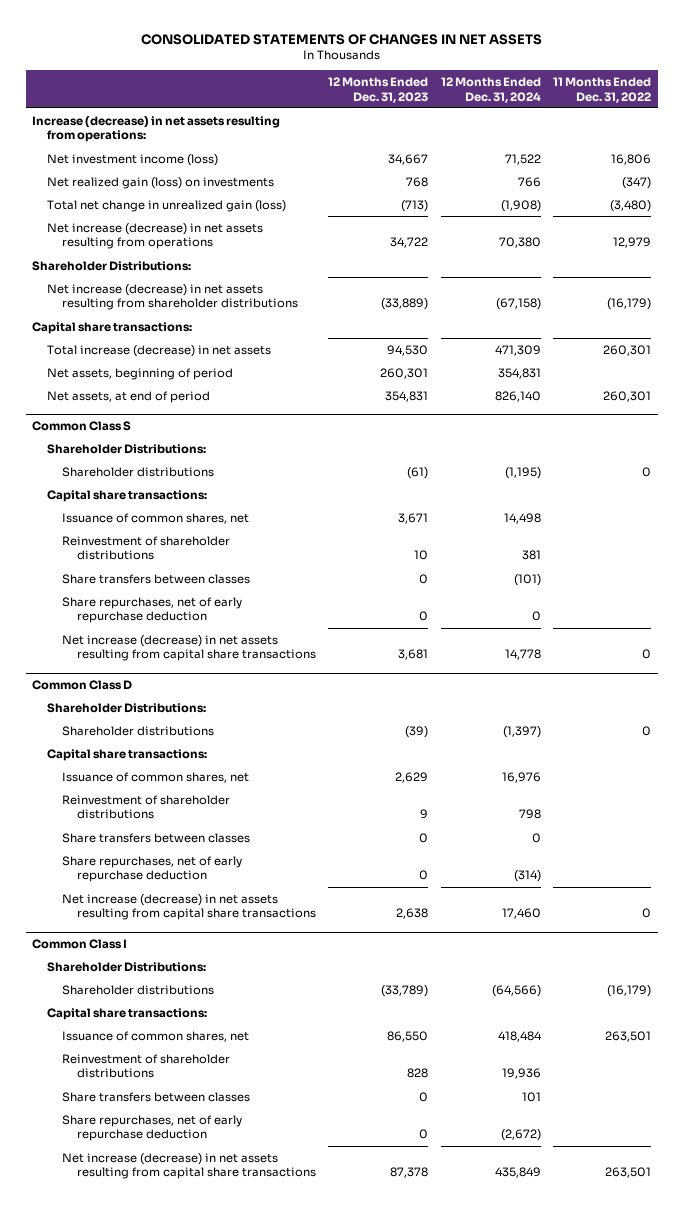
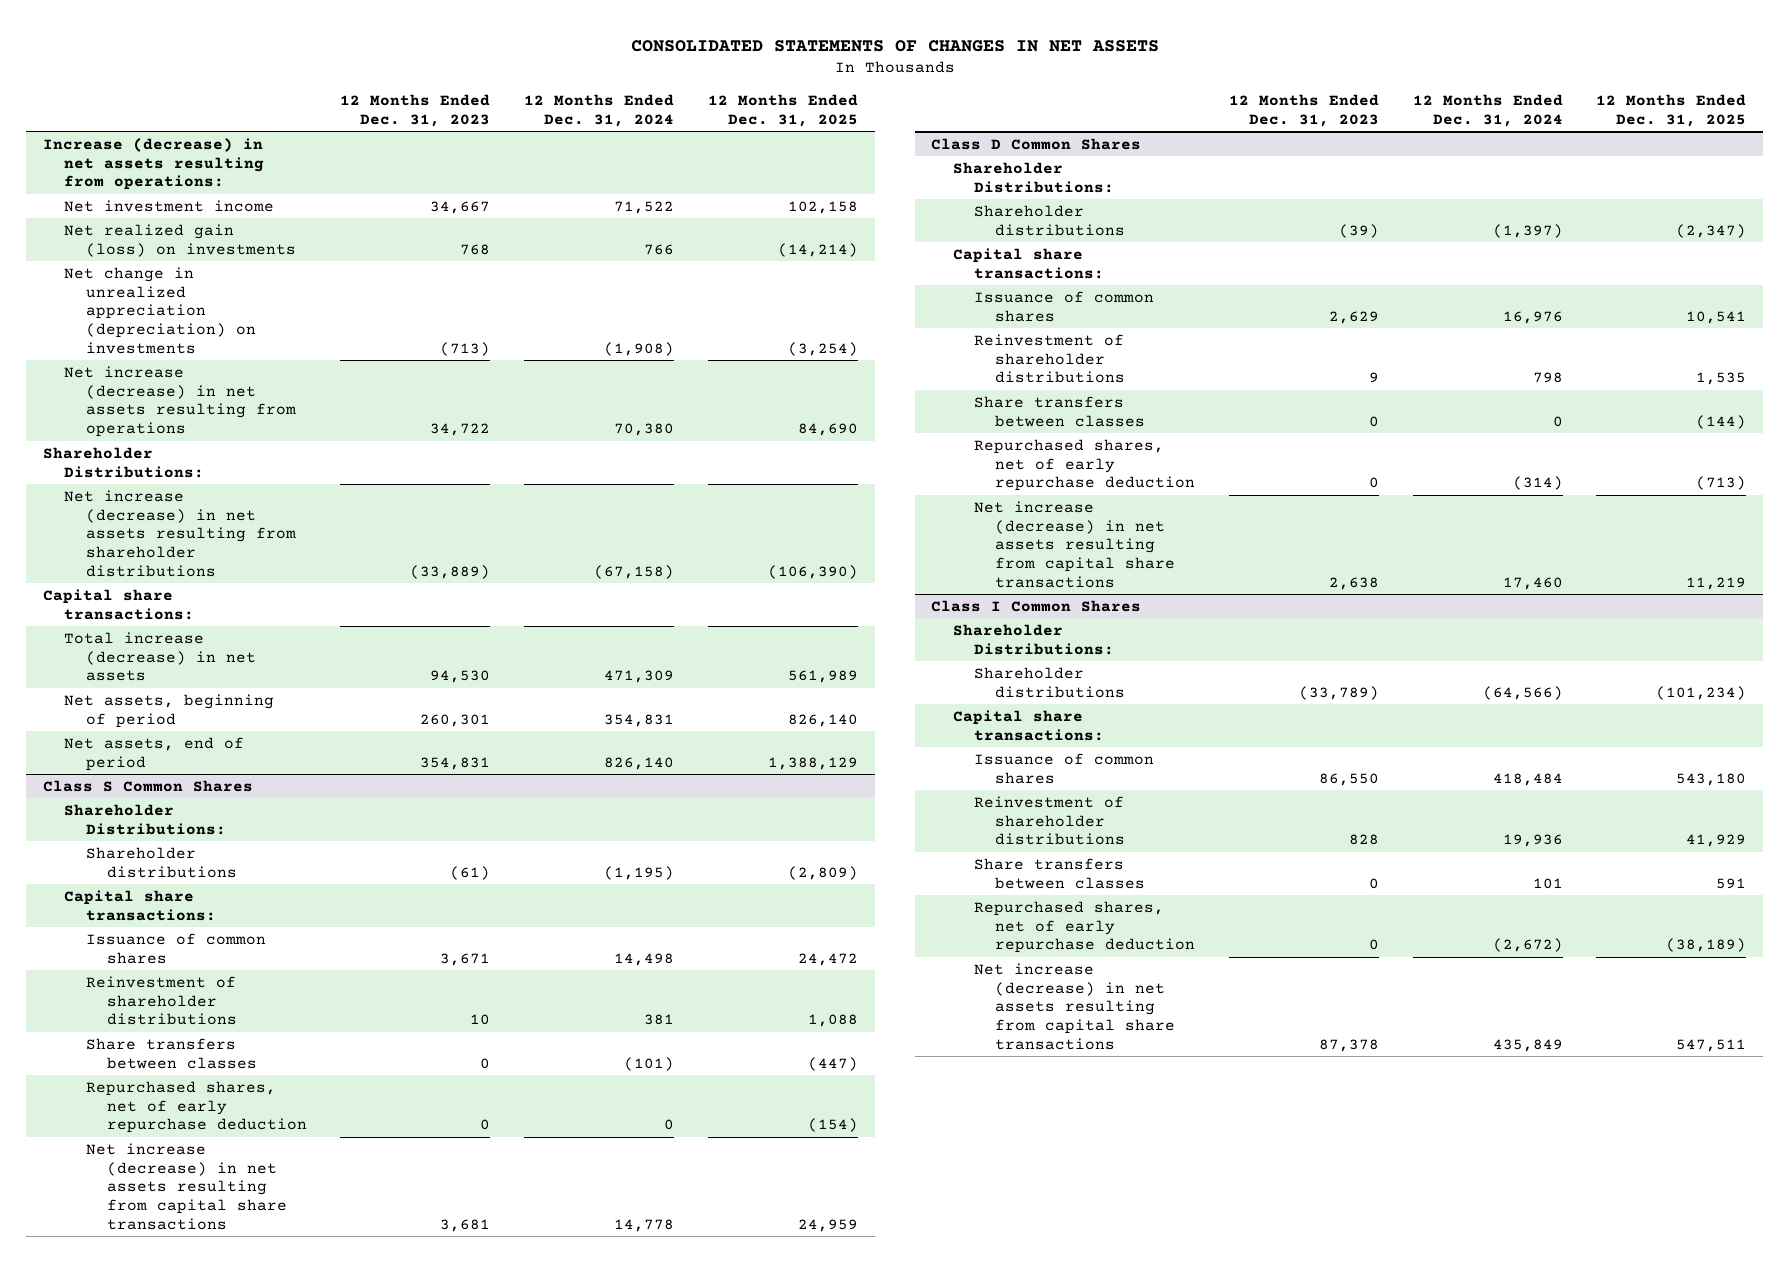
[553,76,652,103] 11 Months Ended Dec. 31, 2022 -> none
none -> [707,94,858,127] 12 Months Ended Dec. 31, 2025
[47,153,219,166] Net investment income (loss) -> [64,199,275,212] Net investment income
[47,199,287,212] Total net change in unrealized gain (loss) -> [64,266,256,354] Net change in unrealized appreciation (depreciation) on investments
[47,390,211,403] Net assets, at end of period -> [64,736,245,771] Net assets, end of period
[32,420,132,431] Common Class S -> [42,779,253,792] Class S Common Shares
[61,512,249,524] Issuance of common shares, net -> [85,932,266,964] Issuance of common shares
[61,596,242,624] Share repurchases, net of early repurchase deduction -> [85,1080,307,1134] Repurchased shares, net of early repurchase deduction
[32,679,133,690] Common Class D -> [931,137,1142,150] Class D Common Shares
[61,771,249,783] Issuance of common shares, net -> [973,290,1154,322] Issuance of common shares
[61,855,242,883] Share repurchases, net of early repurchase deduction -> [973,438,1196,492] Repurchased shares, net of early repurchase deduction
[32,938,128,949] Common Class I -> [931,599,1142,612] Class I Common Shares
[61,1030,249,1042] Issuance of common shares, net -> [973,752,1154,784] Issuance of common shares
[61,1114,242,1142] Share repurchases, net of early repurchase deduction -> [973,900,1196,954] Repurchased shares, net of early repurchase deduction

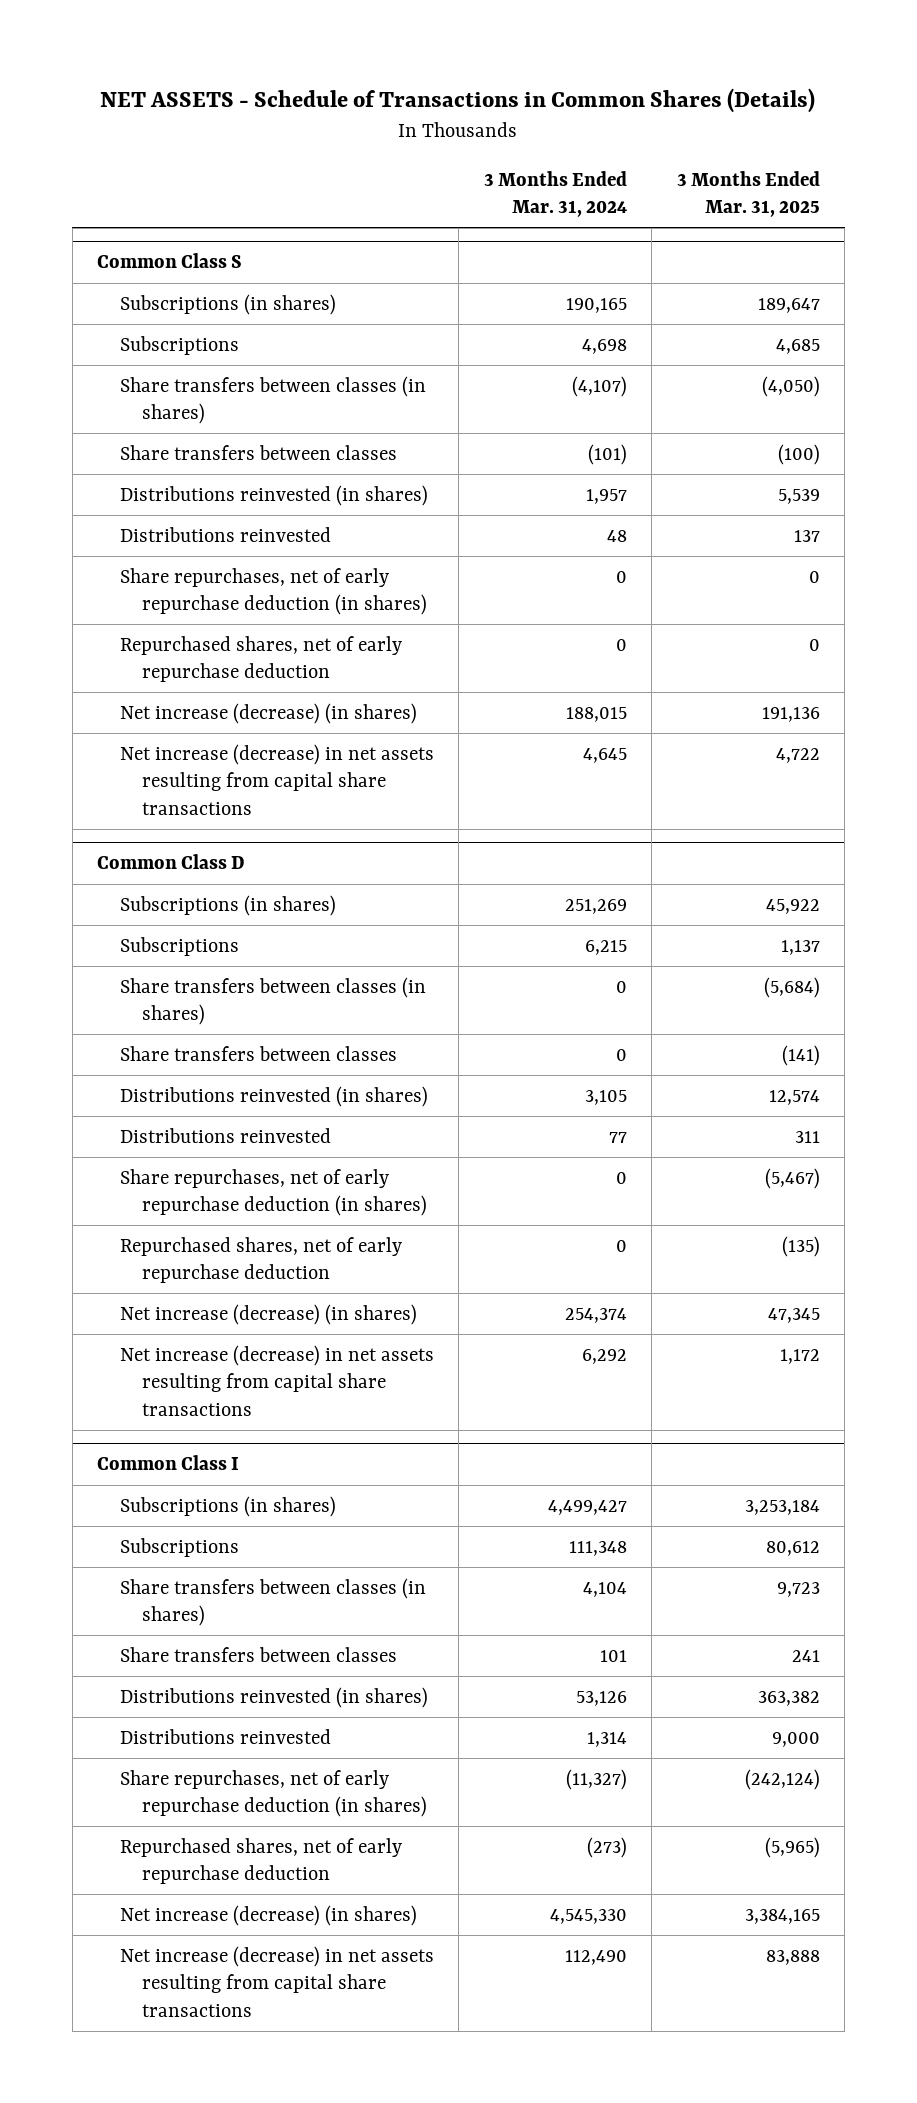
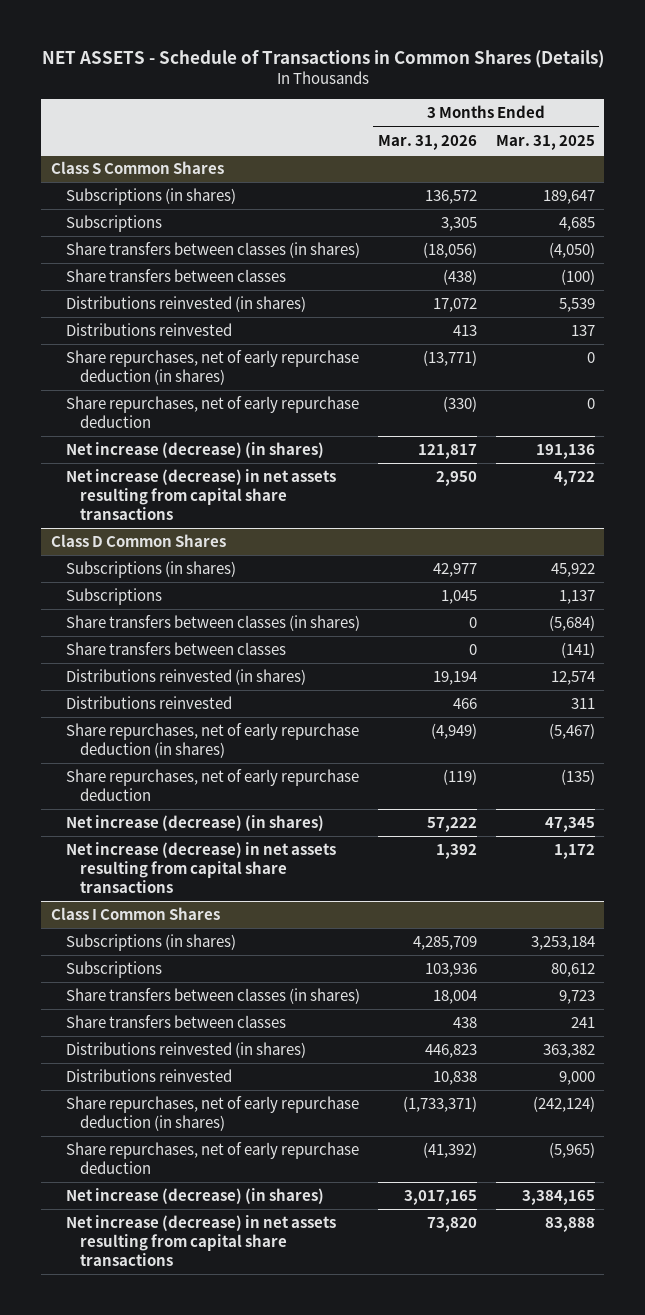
[483,170,627,218] 3 Months Ended Mar. 31, 2024 -> none
none -> [378,134,478,150] Mar. 31, 2026
[97,253,243,269] Common Class S -> [50,161,224,175] Class S Common Shares
[119,635,402,683] Repurchased shares, net of early repurchase deduction -> [65,396,359,428] Share repurchases, net of early repurchase deduction
[97,854,246,870] Common Class D -> [50,534,226,548] Class D Common Shares
[119,1236,402,1284] Repurchased shares, net of early repurchase deduction -> [65,769,359,801] Share repurchases, net of early repurchase deduction
[97,1455,240,1471] Common Class I -> [50,907,220,921] Class I Common Shares
[119,1837,402,1885] Repurchased shares, net of early repurchase deduction -> [65,1142,359,1174] Share repurchases, net of early repurchase deduction

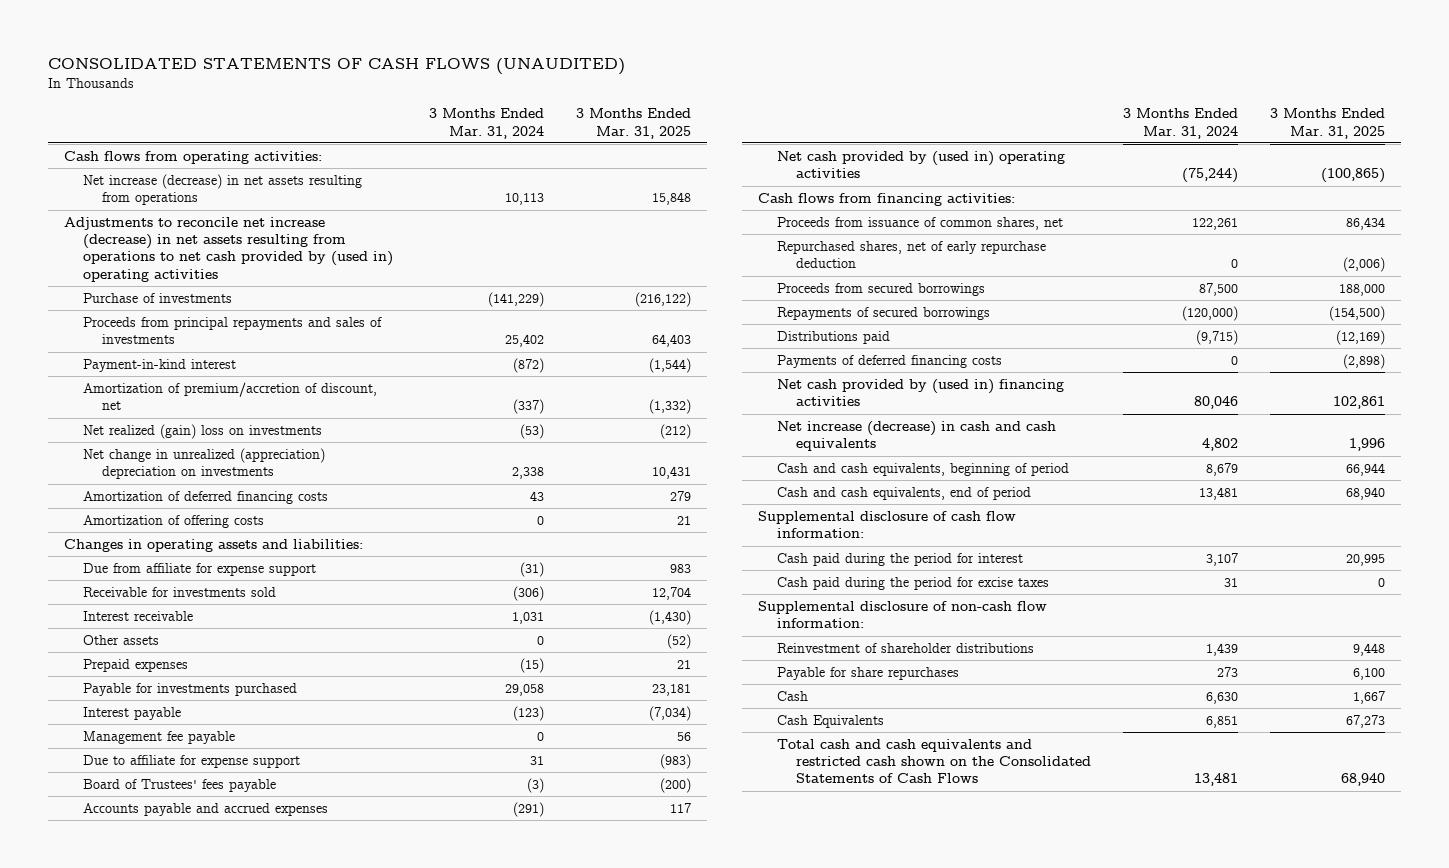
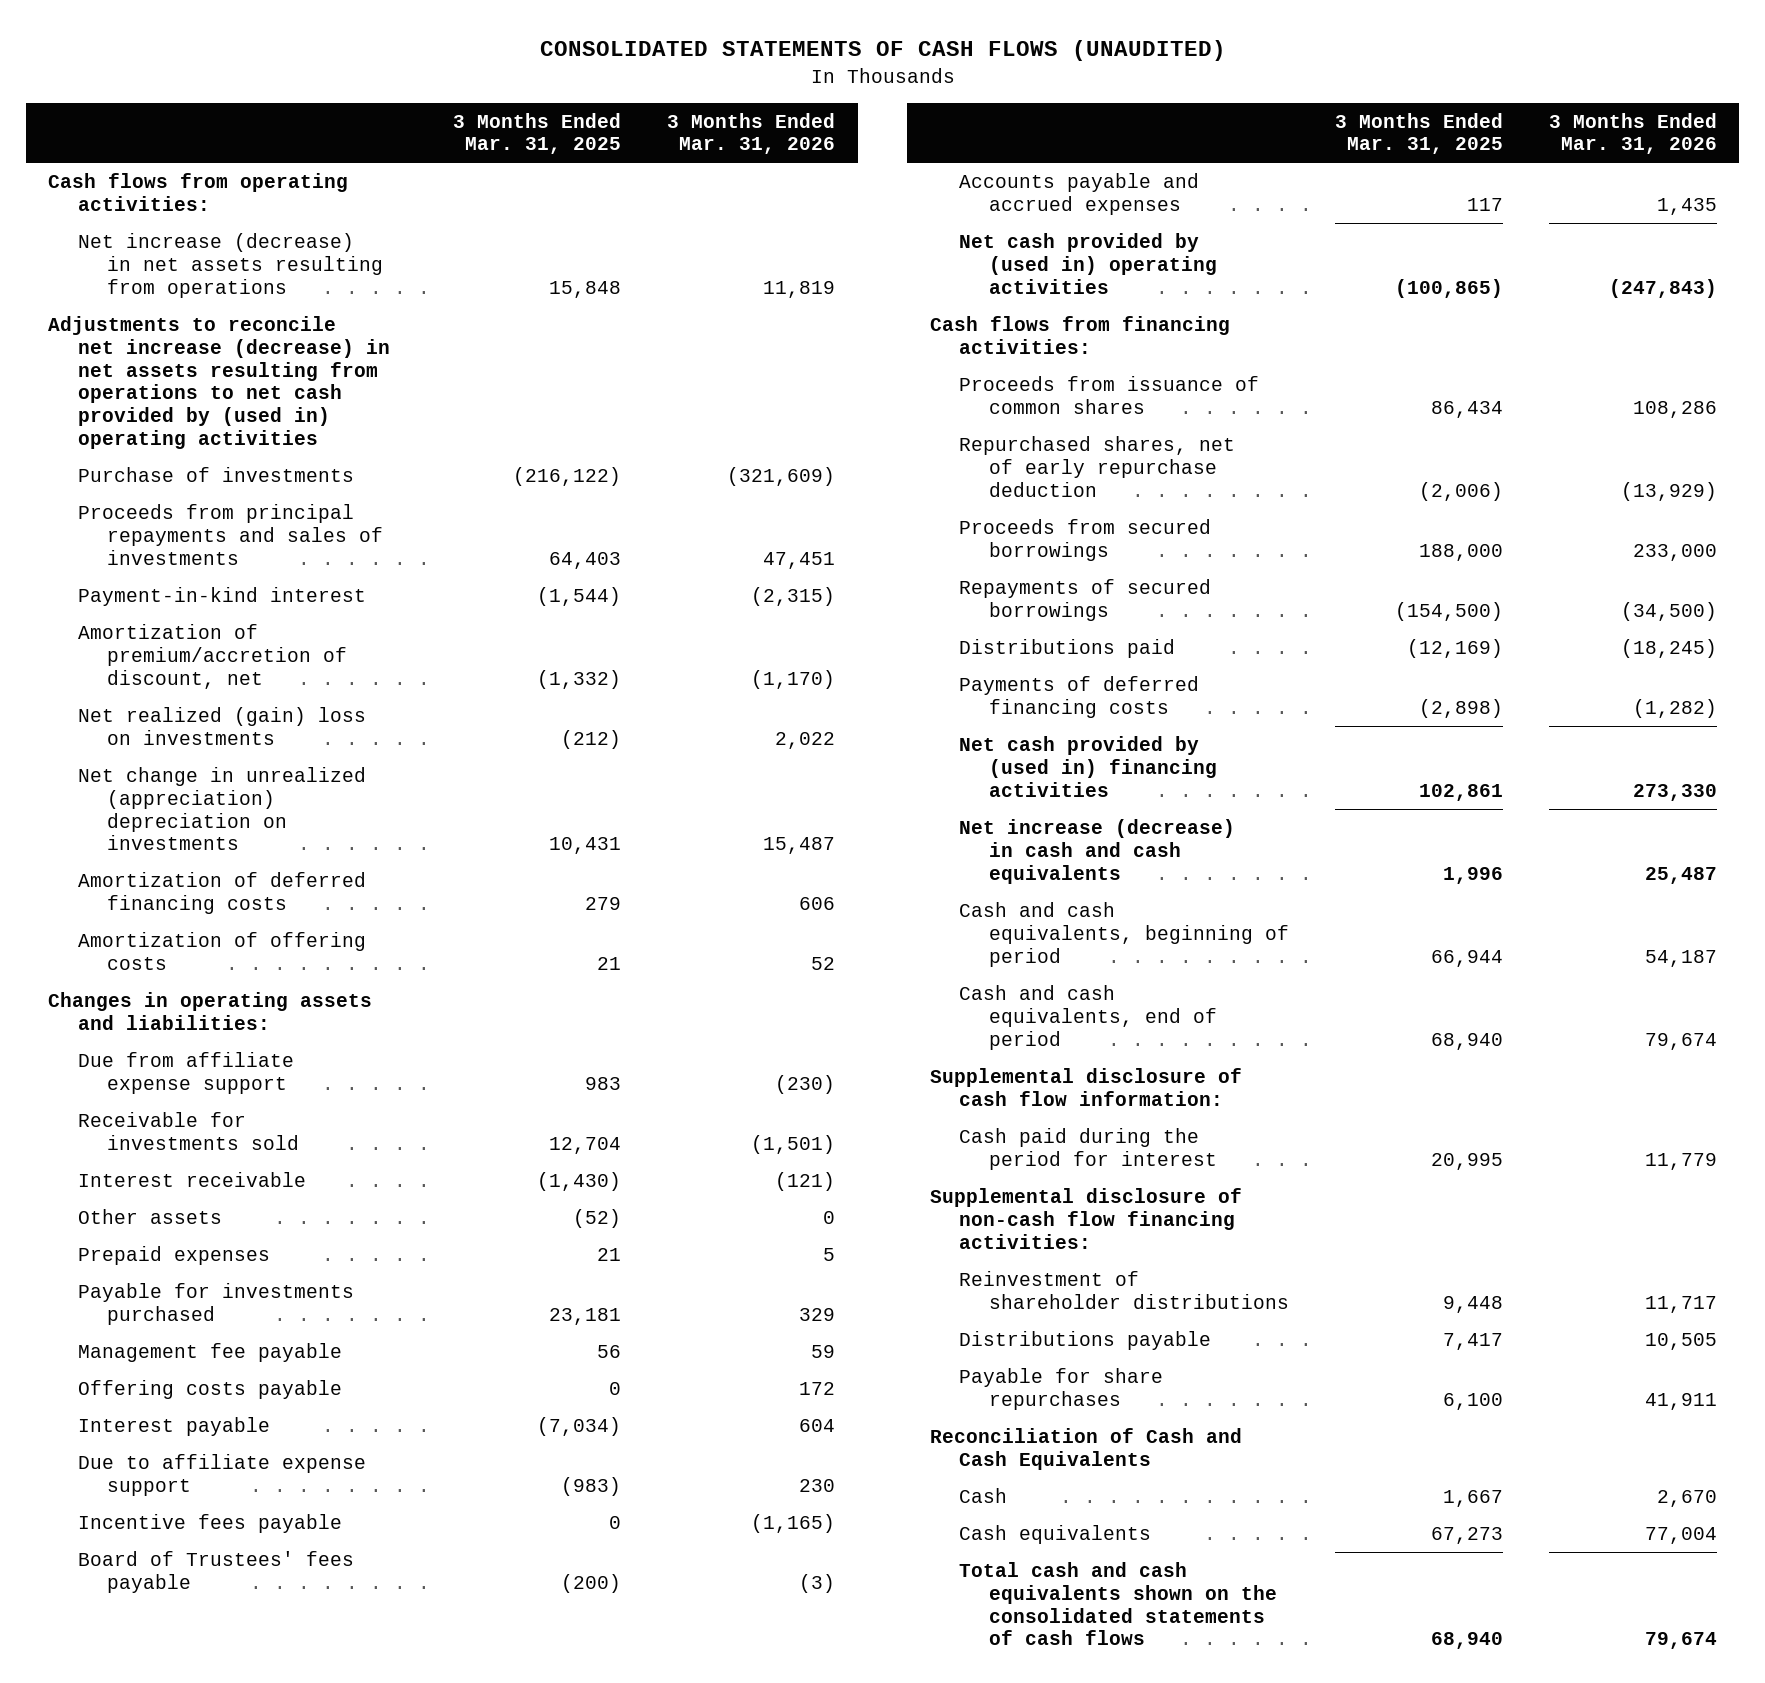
[428,108,544,139] 3 Months Ended Mar. 31, 2024 -> none
none -> [666,112,835,155] 3 Months Ended Mar. 31, 2026
[82,562,316,576] Due from affiliate for expense support -> [77,1052,294,1094] Due from affiliate expense support
none -> [77,1380,342,1400] Offering costs payable
[82,706,181,720] Interest payable -> [77,1417,270,1437] Interest payable
[82,754,300,768] Due to affiliate for expense support -> [77,1454,366,1496] Due to affiliate expense support
none -> [77,1514,342,1534] Incentive fees payable
[776,216,1063,230] Proceeds from issuance of common shares, net -> [959,376,1260,414] Proceeds from issuance of common shares
[776,576,1049,590] Cash paid during the period for excise taxes -> none
[757,600,1047,629] Supplemental disclosure of non-cash flow information: -> [930,1188,1243,1249] Supplemental disclosure of non-cash flow financing activities:
none -> [959,1331,1212,1351] Distributions payable
none -> [930,1428,1243,1470] Reconciliation of Cash and Cash Equivalents
[776,714,884,728] Cash Equivalents -> [959,1525,1152,1545] Cash equivalents
[776,738,1091,784] Total cash and cash equivalents and restricted cash shown on the Consolidated Statements of Cash Flows -> [959,1562,1277,1646] Total cash and cash equivalents shown on the consolidated statements of cash flows

